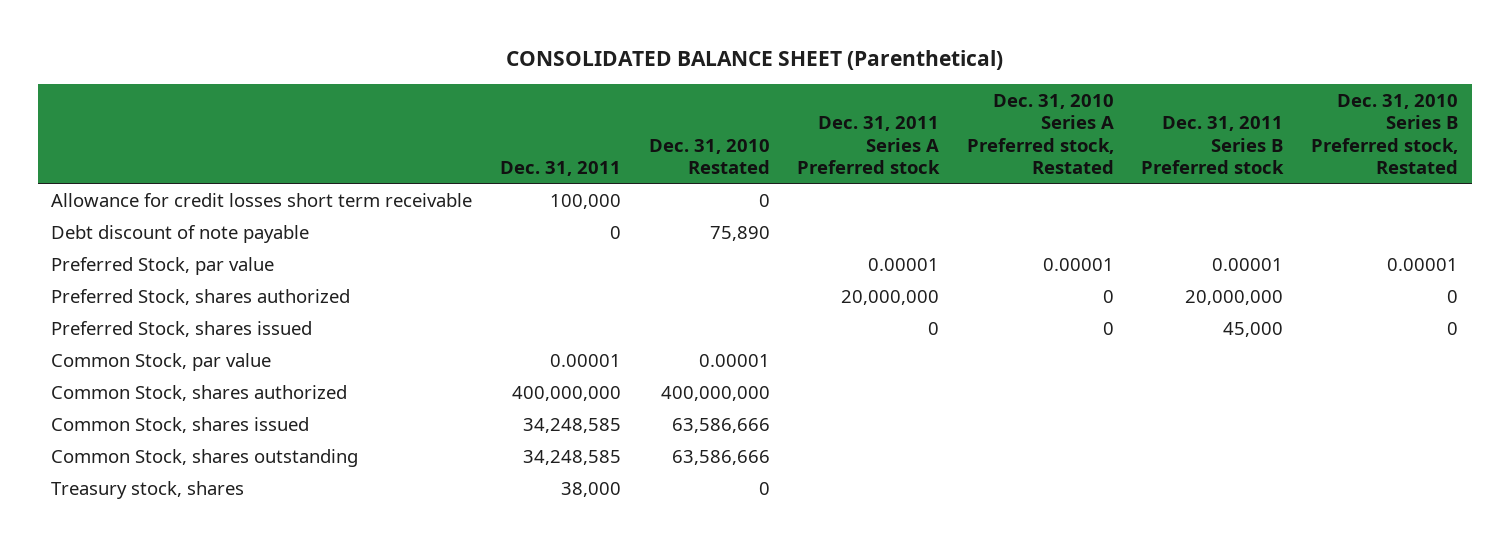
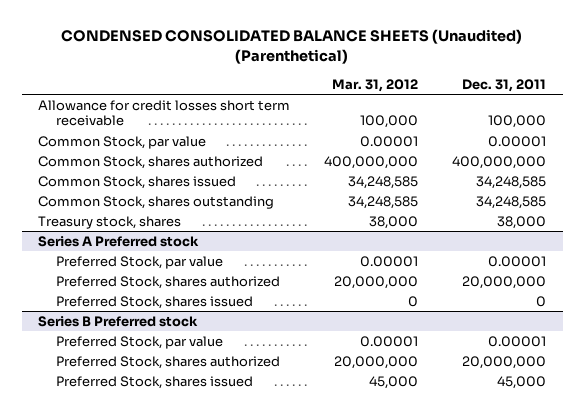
[505,50,1003,71] CONSOLIDATED BALANCE SHEET (Parenthetical) -> [61,29,523,65] CONDENSED CONSOLIDATED BALANCE SHEETS (Unaudited) (Parenthetical)
[648,138,770,174] Dec. 31, 2010 Restated -> none
[797,116,941,174] Dec. 31, 2011 Series A Preferred stock -> none
[966,94,1114,174] Dec. 31, 2010 Series A Preferred stock, Restated -> none
[1141,116,1285,174] Dec. 31, 2011 Series B Preferred stock -> none
[1311,94,1459,174] Dec. 31, 2010 Series B Preferred stock, Restated -> none
none -> [332,78,419,92] Mar. 31, 2012
[51,224,310,243] Debt discount of note payable -> none
[51,256,275,275] Preferred Stock, par value -> none
[51,288,351,305] Preferred Stock, shares authorized -> none
[51,320,313,337] Preferred Stock, shares issued -> none
none -> [38,235,200,247] Series A Preferred stock
none -> [56,255,224,269] Preferred Stock, par value
none -> [56,275,281,289] Preferred Stock, shares authorized
none -> [56,295,254,309] Preferred Stock, shares issued
none -> [38,315,199,327] Series B Preferred stock
none -> [56,335,224,349] Preferred Stock, par value
none -> [56,355,281,369] Preferred Stock, shares authorized
none -> [56,375,254,389] Preferred Stock, shares issued

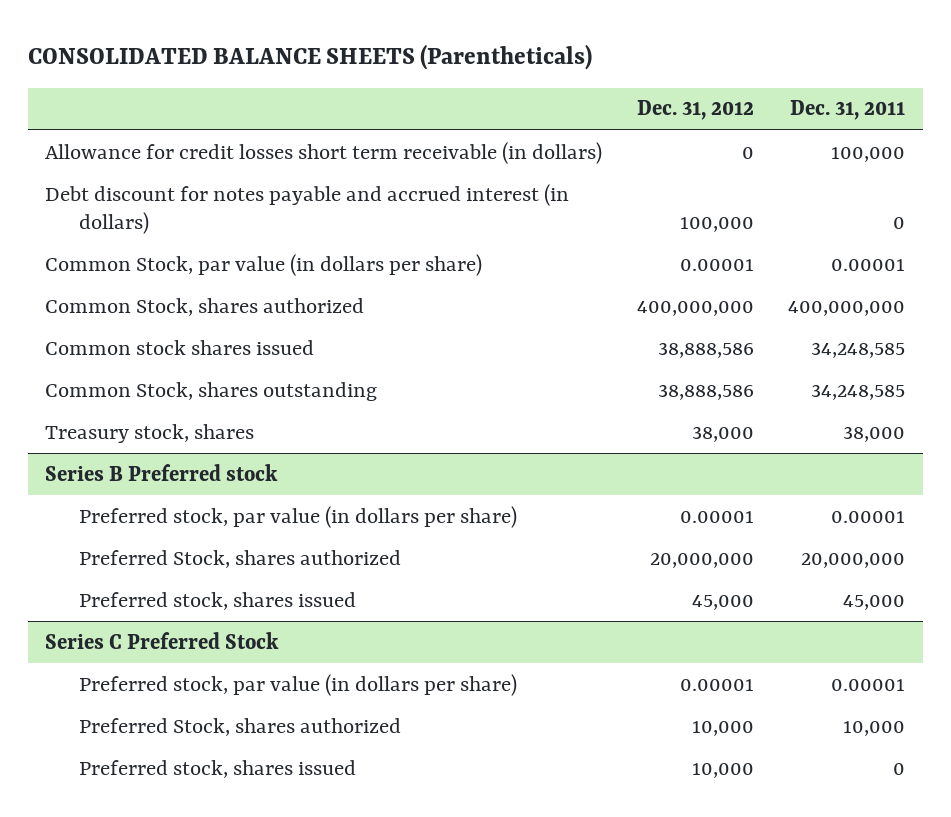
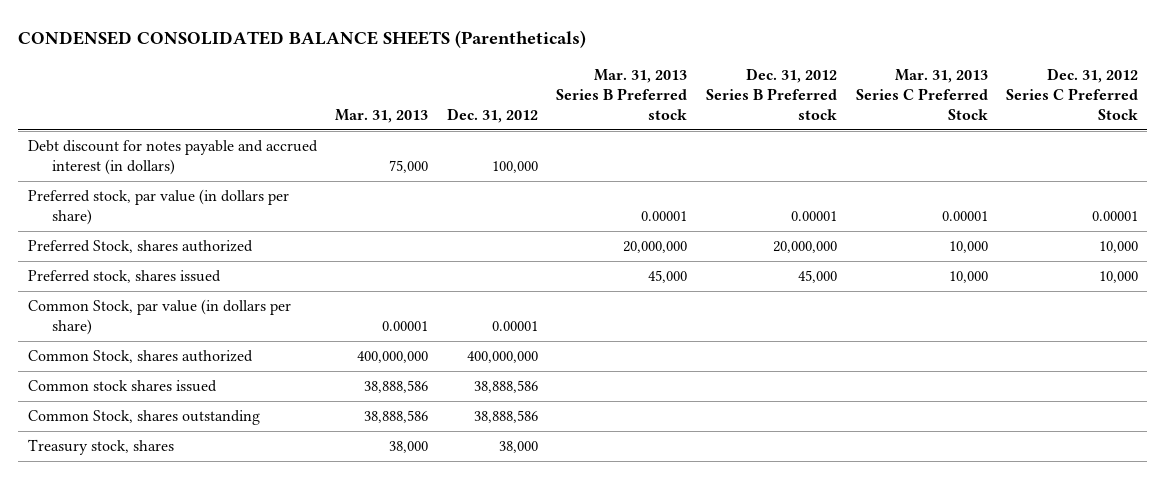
[27,44,592,71] CONSOLIDATED BALANCE SHEETS (Parentheticals) -> [18,29,587,48] CONDENSED CONSOLIDATED BALANCE SHEETS (Parentheticals)
[790,100,906,121] Dec. 31, 2011 -> none
none -> [335,108,429,123] Mar. 31, 2013
none -> [556,69,688,120] Mar. 31, 2013 Series B Preferred stock
none -> [706,68,838,120] Dec. 31, 2012 Series B Preferred stock
none -> [855,69,988,120] Mar. 31, 2013 Series C Preferred Stock
none -> [1006,68,1139,120] Dec. 31, 2012 Series C Preferred Stock
[45,141,603,164] Allowance for credit losses short term receivable (in dollars) -> none
none -> [27,189,289,226] Preferred stock, par value (in dollars per share)
none -> [27,240,253,254] Preferred Stock, shares authorized
none -> [27,270,221,284] Preferred stock, shares issued
[45,463,279,481] Series B Preferred stock -> none
[78,505,517,528] Preferred stock, par value (in dollars per share) -> none
[78,549,401,568] Preferred Stock, shares authorized -> none
[78,591,356,610] Preferred stock, shares issued -> none
[45,631,280,649] Series C Preferred Stock -> none
[78,673,517,696] Preferred stock, par value (in dollars per share) -> none
[78,717,401,736] Preferred Stock, shares authorized -> none
[78,759,356,778] Preferred stock, shares issued -> none

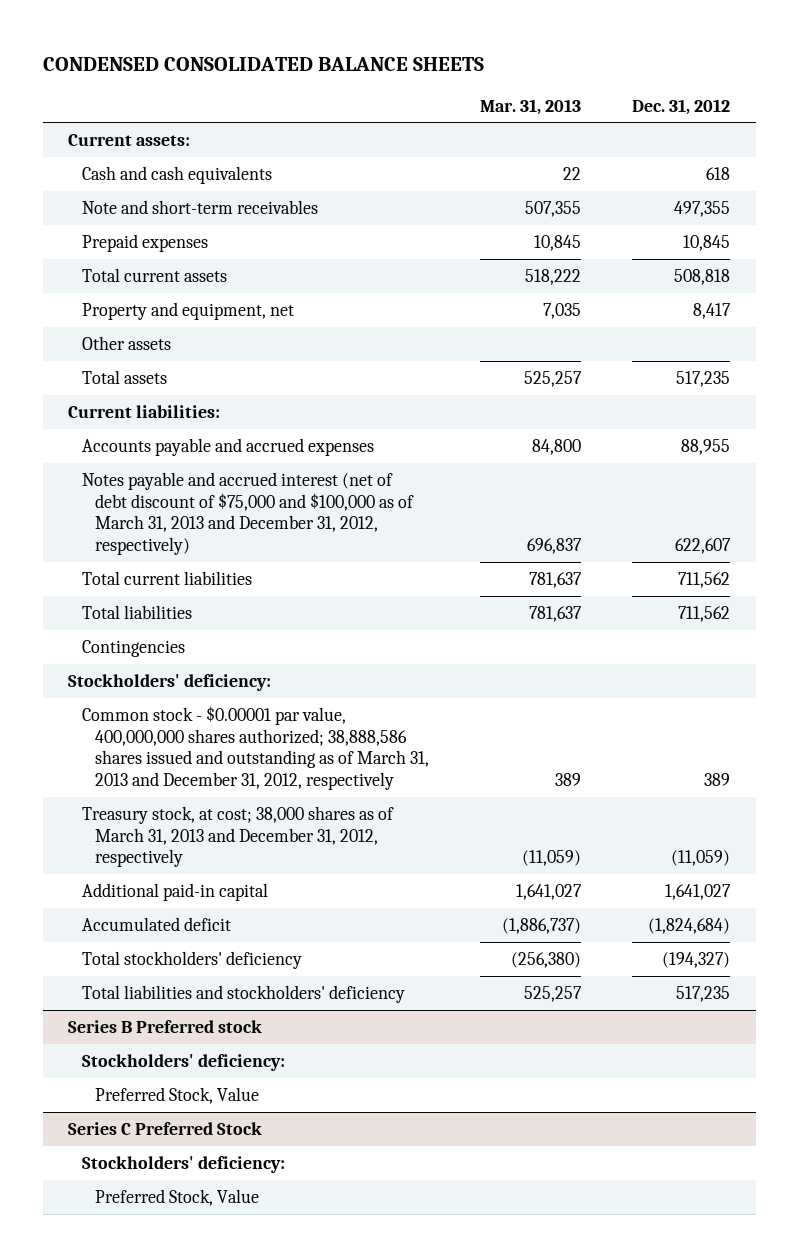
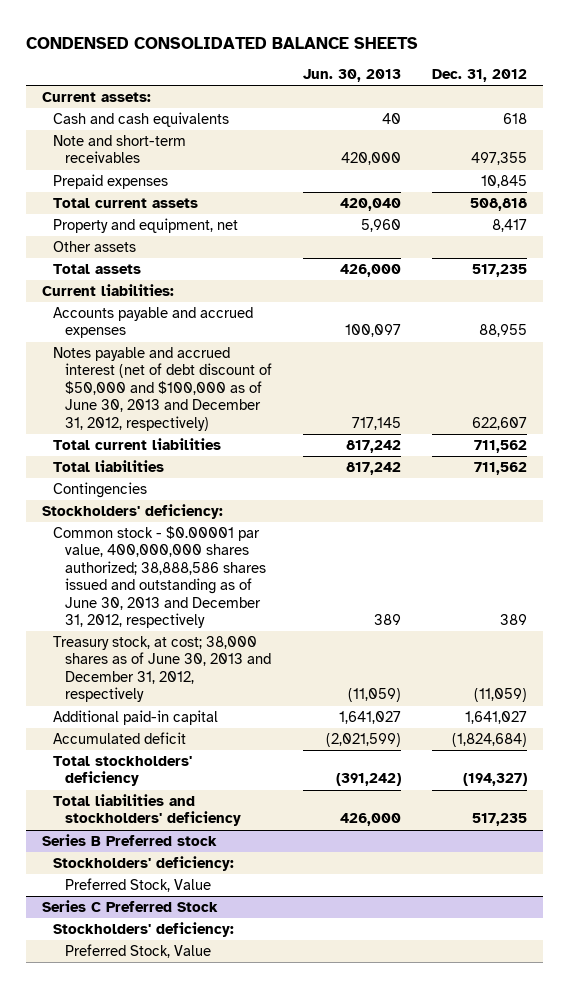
[480,98,582,115] Mar. 31, 2013 -> none
none -> [302,68,401,82] Jun. 30, 2013
[81,471,415,556] Notes payable and accrued interest (net of debt discount of $75,000 and $100,000 as of March 31, 2013 and December 31, 2012, respectively) -> [53,347,272,431] Notes payable and accrued interest (net of debt discount of $50,000 and $100,000 as of June 30, 2013 and December 31, 2012, respectively)
[81,705,430,791] Common stock - $0.00001 par value, 400,000,000 shares authorized; 38,888,586 shares issued and outstanding as of March 31, 2013 and December 31, 2012, respectively -> [53,526,266,628] Common stock - $0.00001 par value, 400,000,000 shares authorized; 38,888,586 shares issued and outstanding as of June 30, 2013 and December 31, 2012, respectively
[81,805,394,868] Treasury stock, at cost; 38,000 shares as of March 31, 2013 and December 31, 2012, respectively -> [53,636,271,703] Treasury stock, at cost; 38,000 shares as of June 30, 2013 and December 31, 2012, respectively

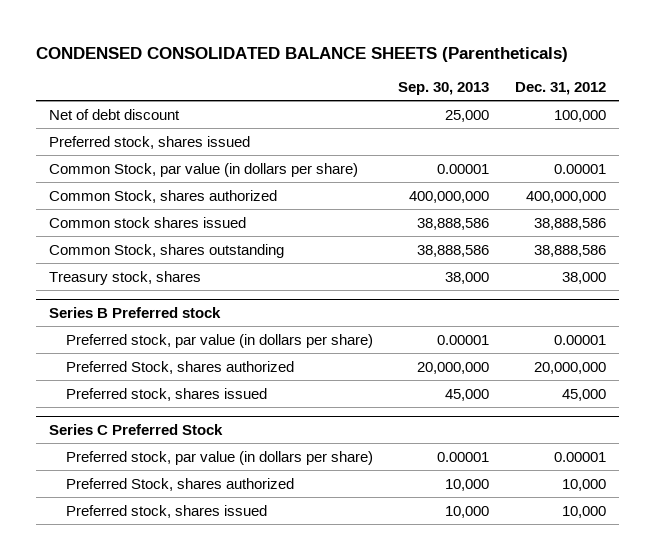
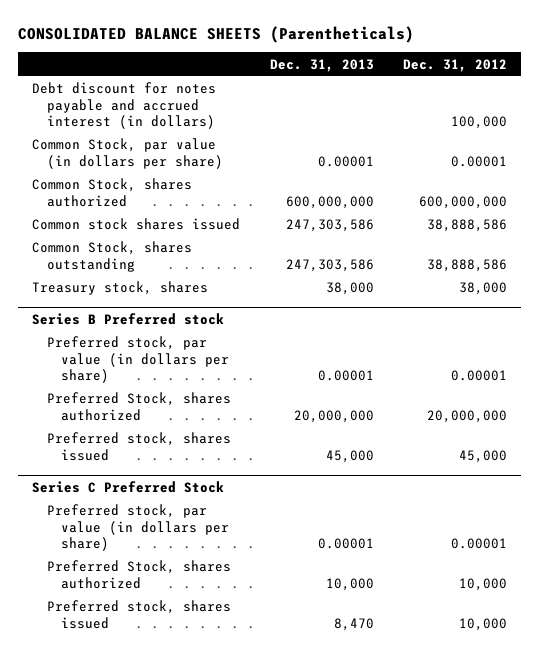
[35,46,568,62] CONDENSED CONSOLIDATED BALANCE SHEETS (Parentheticals) -> [17,25,414,43] CONSOLIDATED BALANCE SHEETS (Parentheticals)
[398,82,490,96] Sep. 30, 2013 -> none
none -> [269,58,374,72] Dec. 31, 2013
[48,135,250,149] Preferred stock, shares issued -> none
[48,108,180,120] Net of debt discount -> [32,82,217,130] Debt discount for notes payable and accrued interest (in dollars)
[526,190,607,203] 400,000,000 -> [418,195,507,209] 600,000,000

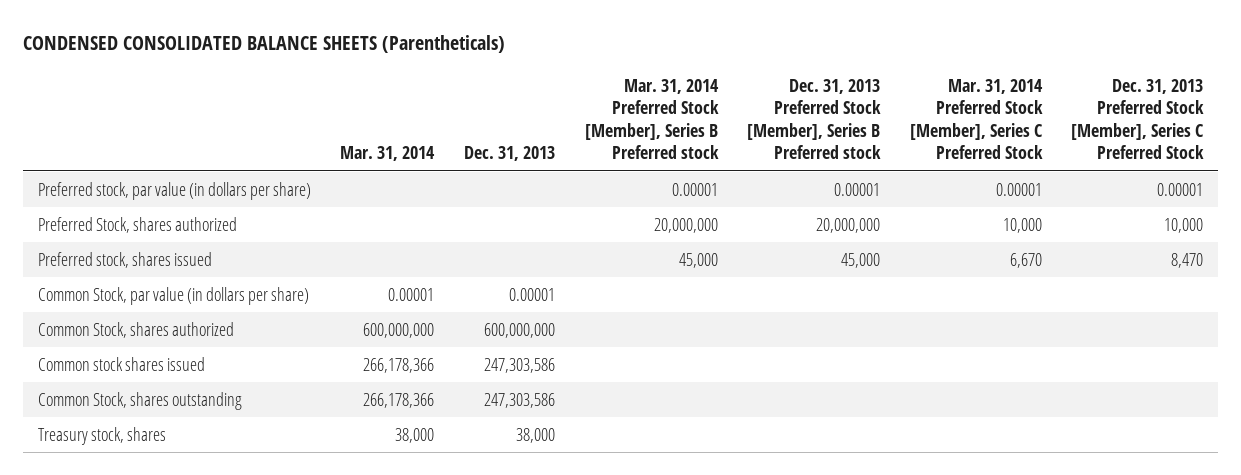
[17,25,414,43] CONSOLIDATED BALANCE SHEETS (Parentheticals) -> [23,35,506,54] CONDENSED CONSOLIDATED BALANCE SHEETS (Parentheticals)
[402,58,507,72] Dec. 31, 2012 -> none
none -> [340,146,436,162] Mar. 31, 2014
none -> [584,78,719,160] Mar. 31, 2014 Preferred Stock [Member], Series B Preferred stock
none -> [747,78,882,160] Dec. 31, 2013 Preferred Stock [Member], Series B Preferred stock
none -> [909,78,1043,160] Mar. 31, 2014 Preferred Stock [Member], Series C Preferred Stock
none -> [1071,78,1205,160] Dec. 31, 2013 Preferred Stock [Member], Series C Preferred Stock
[32,82,217,130] Debt discount for notes payable and accrued interest (in dollars) -> none
none -> [37,181,311,200] Preferred stock, par value (in dollars per share)
none -> [37,216,237,233] Preferred Stock, shares authorized
none -> [37,251,212,268] Preferred stock, shares issued
[32,312,225,325] Series B Preferred stock -> none
[46,336,230,384] Preferred stock, par value (in dollars per share) -> none
[46,392,231,421] Preferred Stock, shares authorized -> none
[46,432,231,461] Preferred stock, shares issued -> none
[32,480,225,493] Series C Preferred Stock -> none
[46,504,230,552] Preferred stock, par value (in dollars per share) -> none
[46,560,231,589] Preferred Stock, shares authorized -> none
[46,600,231,629] Preferred stock, shares issued -> none

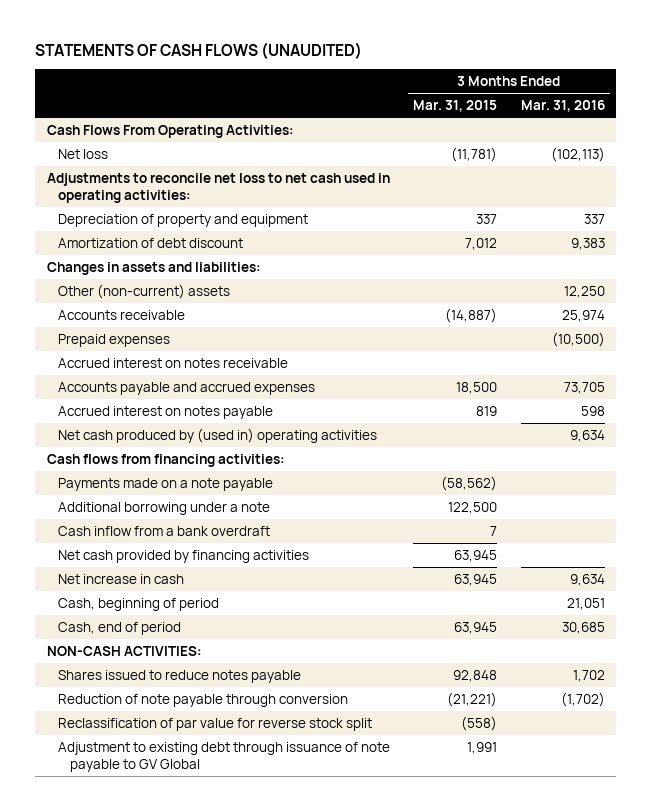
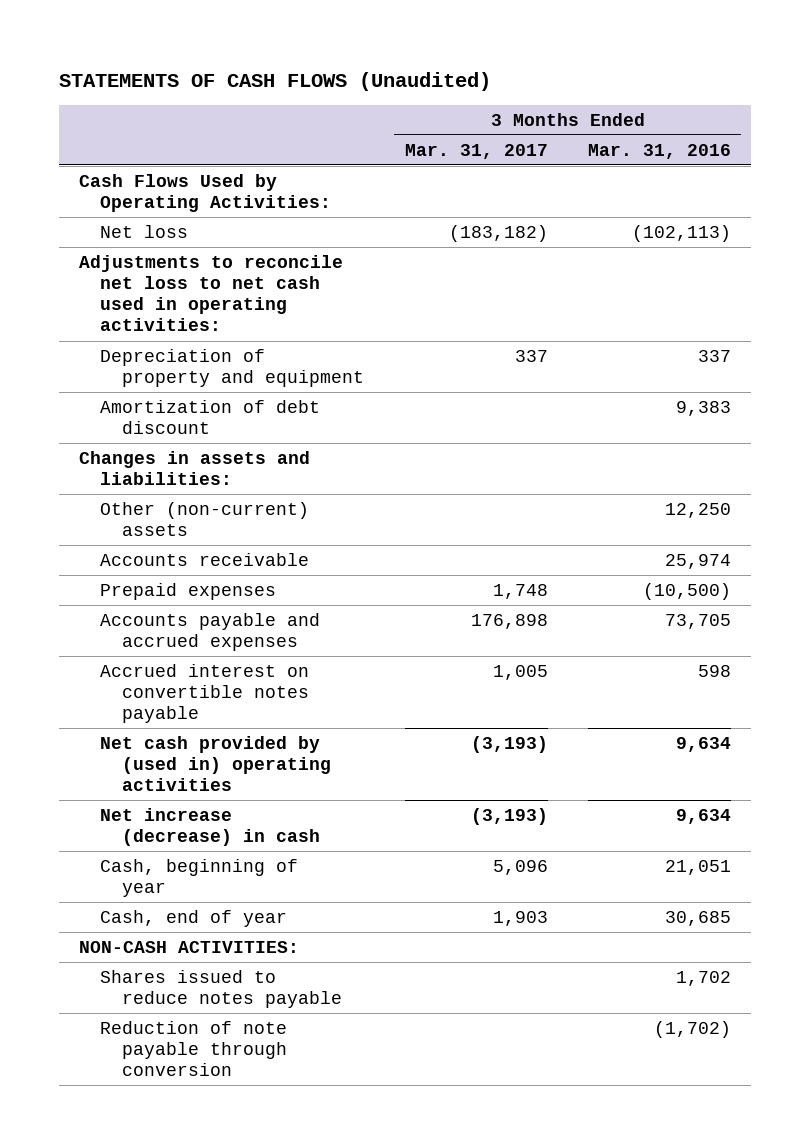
[35,41,363,59] STATEMENTS OF CASH FLOWS (UNAUDITED) -> [58,71,491,91] STATEMENTS OF CASH FLOWS (Unaudited)
[413,100,498,113] Mar. 31, 2015 -> none
none -> [404,143,548,159] Mar. 31, 2017
[46,124,294,138] Cash Flows From Operating Activities: -> [78,174,332,213] Cash Flows Used by Operating Activities:
[58,357,289,368] Accrued interest on notes receivable -> none
[46,453,285,467] Cash flows from financing activities: -> none
[58,477,274,491] Payments made on a note payable -> none
[58,501,271,515] Additional borrowing under a note -> none
[58,525,271,536] Cash inflow from a bank overdraft -> none
[58,549,310,563] Net cash provided by financing activities -> none
[58,405,274,419] Accrued interest on notes payable -> [100,664,310,724] Accrued interest on convertible notes payable
[58,427,378,443] Net cash produced by (used in) operating activities -> [100,736,332,792] Net cash provided by (used in) operating activities
[58,573,185,584] Net increase in cash -> [100,808,321,847] Net increase (decrease) in cash
[58,597,220,611] Cash, beginning of period -> [100,859,299,898] Cash, beginning of year
[58,621,182,635] Cash, end of period -> [100,910,288,928] Cash, end of year
[58,717,373,731] Reclassification of par value for reverse stock split -> none
[58,741,391,773] Adjustment to existing debt through issuance of note payable to GV Global -> none

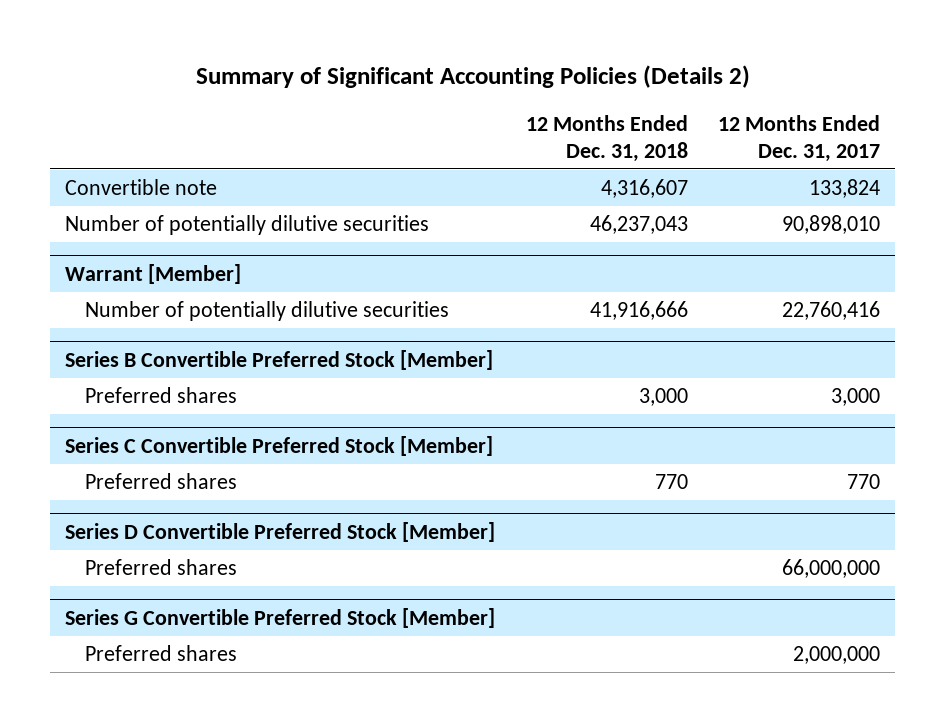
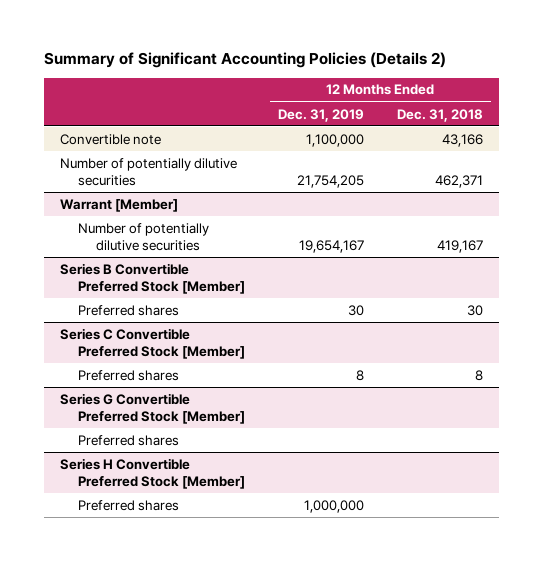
[718,114,881,162] 12 Months Ended Dec. 31, 2017 -> none
none -> [278,108,365,122] Dec. 31, 2019
[600,179,688,199] 4,316,607 -> [441,133,483,147] 43,166
[589,215,688,235] 46,237,043 -> [434,174,483,188] 462,371
[589,301,688,321] 41,916,666 -> [436,239,483,253] 419,167
[638,388,688,407] 3,000 -> [466,304,483,316] 30
[65,521,496,542] Series D Convertible Preferred Stock [Member] -> none
[85,559,238,576] Preferred shares -> none
[654,474,688,490] 770 -> [474,369,483,381] 8
none -> [60,457,246,489] Series H Convertible Preferred Stock [Member]
none -> [78,499,180,511] Preferred shares

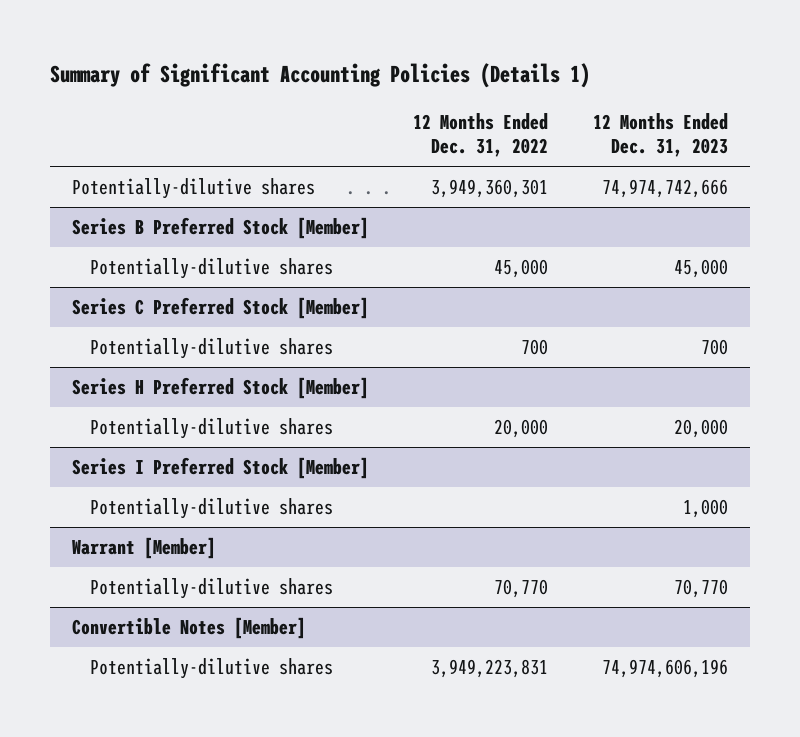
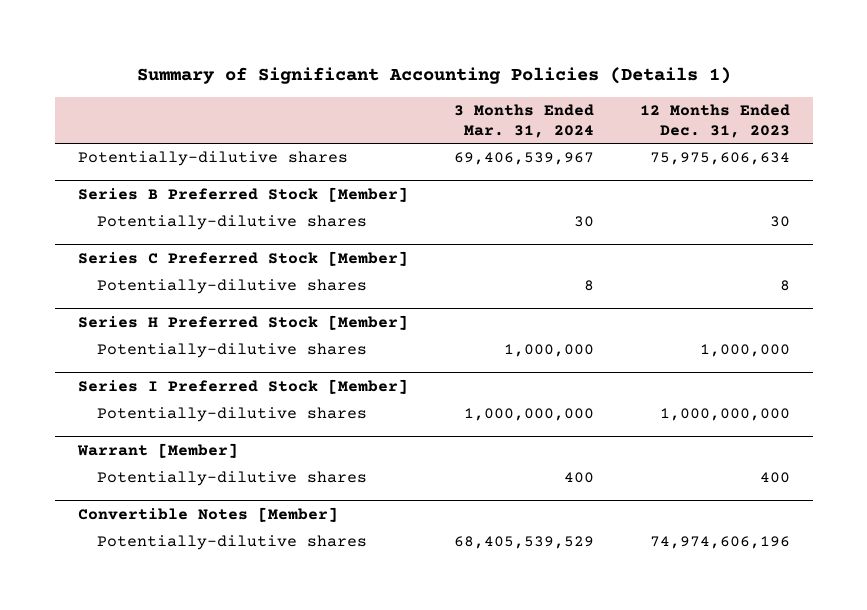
[413,112,549,158] 12 Months Ended Dec. 31, 2022 -> none
none -> [453,104,594,138] 3 Months Ended Mar. 31, 2024
[601,179,728,199] 74,974,742,666 -> [649,152,790,166] 75,975,606,634
[673,259,728,279] 45,000 -> [769,216,790,228] 30
[700,339,728,356] 700 -> [779,280,790,292] 8
[673,419,728,439] 20,000 -> [699,344,790,358] 1,000,000
[682,499,728,519] 1,000 -> [659,408,790,422] 1,000,000,000
[673,579,728,599] 70,770 -> [759,472,790,484] 400

